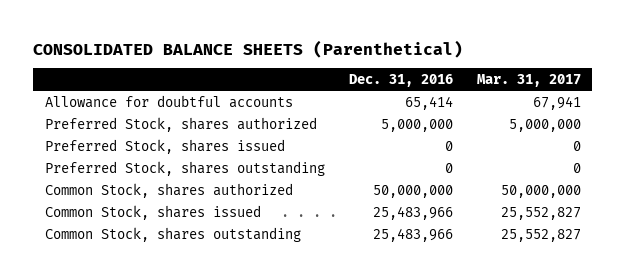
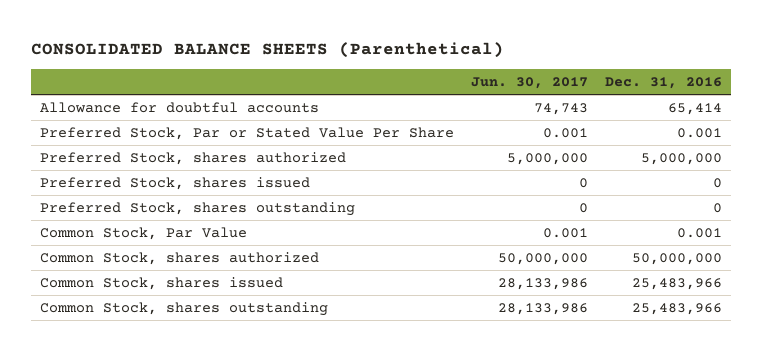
[476,74,581,88] Mar. 31, 2017 -> none
none -> [470,76,588,89] Jun. 30, 2017
none -> [39,126,454,140] Preferred Stock, Par or Stated Value Per Share
none -> [39,226,247,240] Common Stock, Par Value

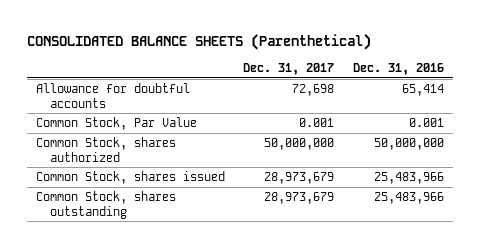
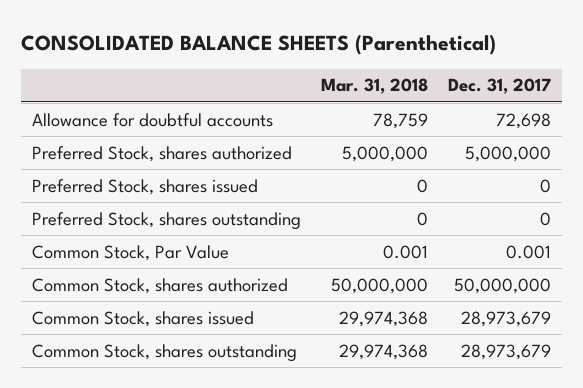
[352,63,444,76] Dec. 31, 2016 -> none
none -> [320,78,428,95] Mar. 31, 2018
none -> [31,145,292,162] Preferred Stock, shares authorized
none -> [31,178,258,195] Preferred Stock, shares issued
none -> [31,211,301,230] Preferred Stock, shares outstanding

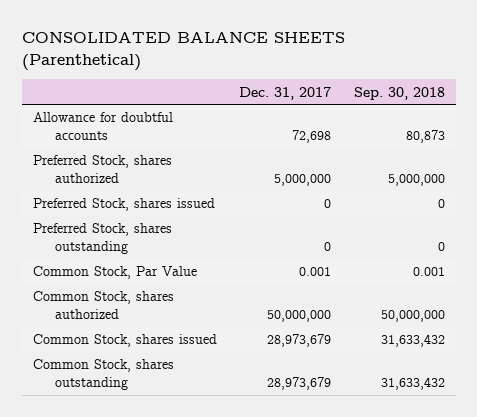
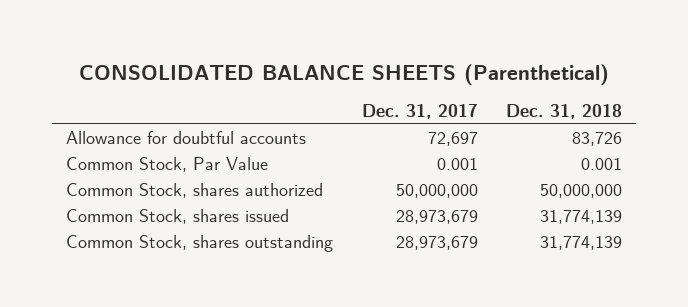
[353,86,445,100] Sep. 30, 2018 -> none
none -> [505,103,622,119] Dec. 31, 2018
[32,155,172,184] Preferred Stock, shares authorized -> none
[32,198,215,212] Preferred Stock, shares issued -> none
[32,223,172,255] Preferred Stock, shares outstanding -> none
[292,130,332,144] 72,698 -> [427,132,478,147] 72,697

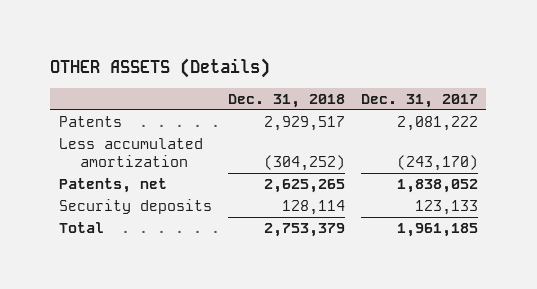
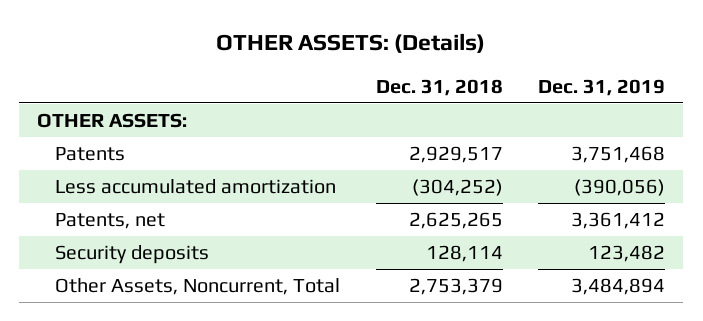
[50,58,271,79] OTHER ASSETS (Details) -> [216,33,486,54] OTHER ASSETS: (Details)
[361,94,479,109] Dec. 31, 2017 -> none
none -> [538,78,666,96] Dec. 31, 2019
none -> [37,112,188,128] OTHER ASSETS:
[58,222,104,234] Total -> [55,277,341,295] Other Assets, Noncurrent, Total

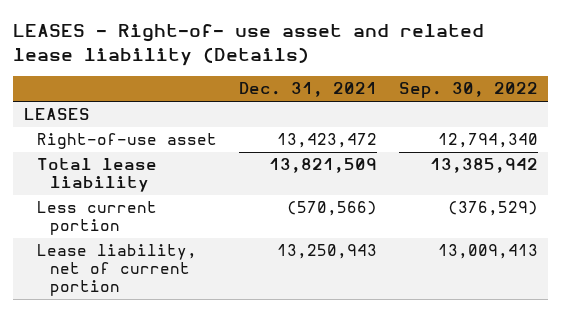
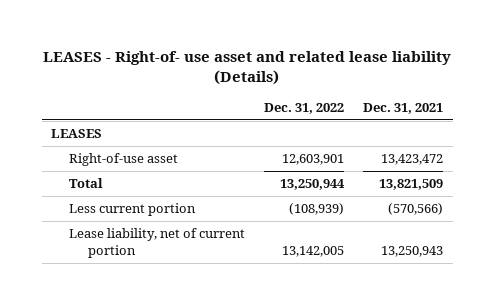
[398,82,538,99] Sep. 30, 2022 -> none
none -> [264,102,345,114] Dec. 31, 2022
[37,158,158,193] Total lease liability -> [69,178,104,189] Total

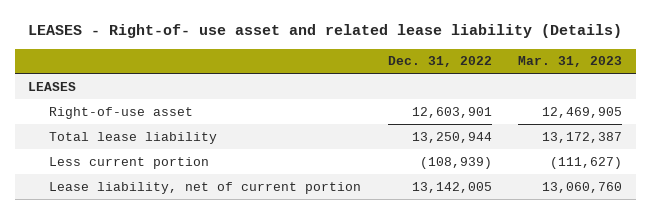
[363,102,444,114] Dec. 31, 2021 -> none
none -> [518,56,623,68] Mar. 31, 2023
[69,178,104,189] Total -> [49,131,218,144] Total lease liability

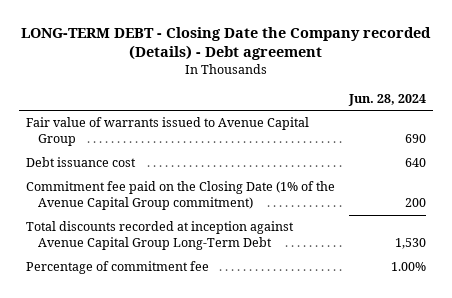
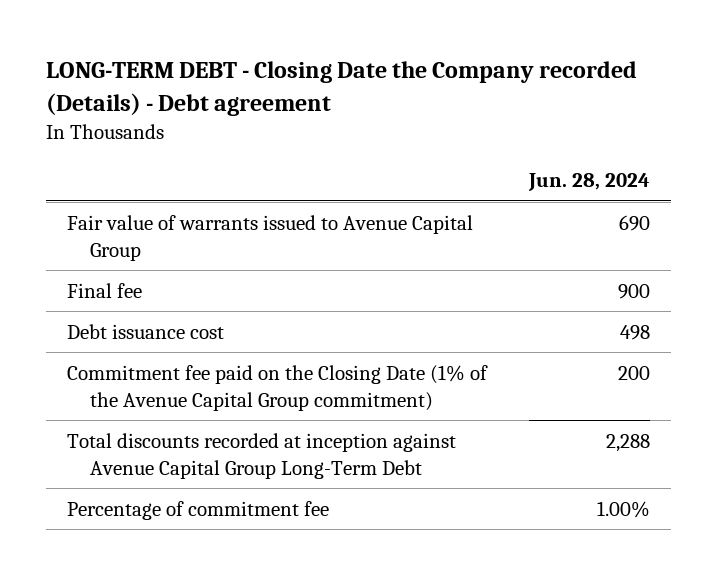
none -> [66,282,142,298] Final fee
[404,158,426,168] 640 -> [620,324,651,340] 498
[394,238,426,250] 1,530 -> [606,433,651,452] 2,288

